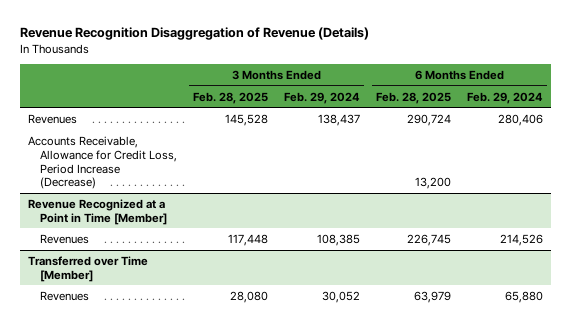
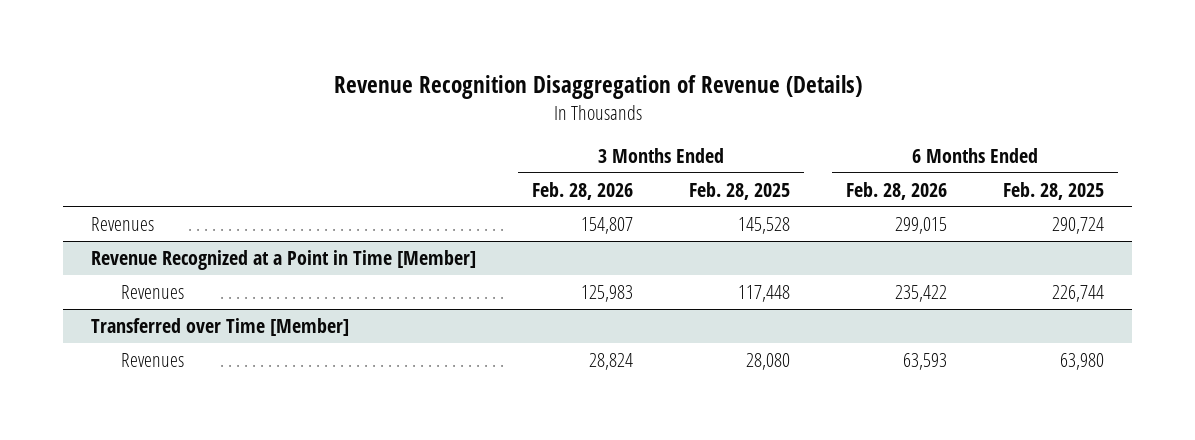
[284,91,361,104] Feb. 29, 2024 -> none
[467,91,544,104] Feb. 29, 2024 -> none
none -> [532,181,634,200] Feb. 28, 2026
none -> [846,181,948,200] Feb. 28, 2026
[27,135,178,190] Accounts Receivable, Allowance for Credit Loss, Period Increase (Decrease) -> none
[407,233,452,246] 226,745 -> [1051,284,1104,302] 226,744
[414,290,452,303] 63,979 -> [1059,352,1104,370] 63,980

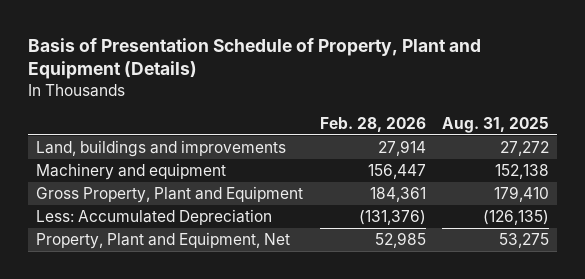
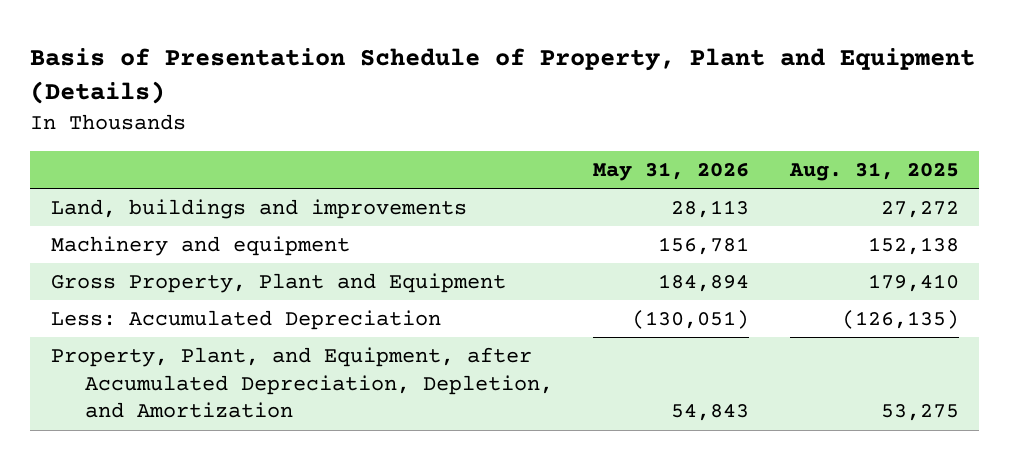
[319,116,426,132] Feb. 28, 2026 -> none
none -> [593,162,750,182] May 31, 2026
[36,232,291,250] Property, Plant and Equipment, Net -> [50,347,553,419] Property, Plant, and Equipment, after Accumulated Depreciation, Depletion, and Amortization

